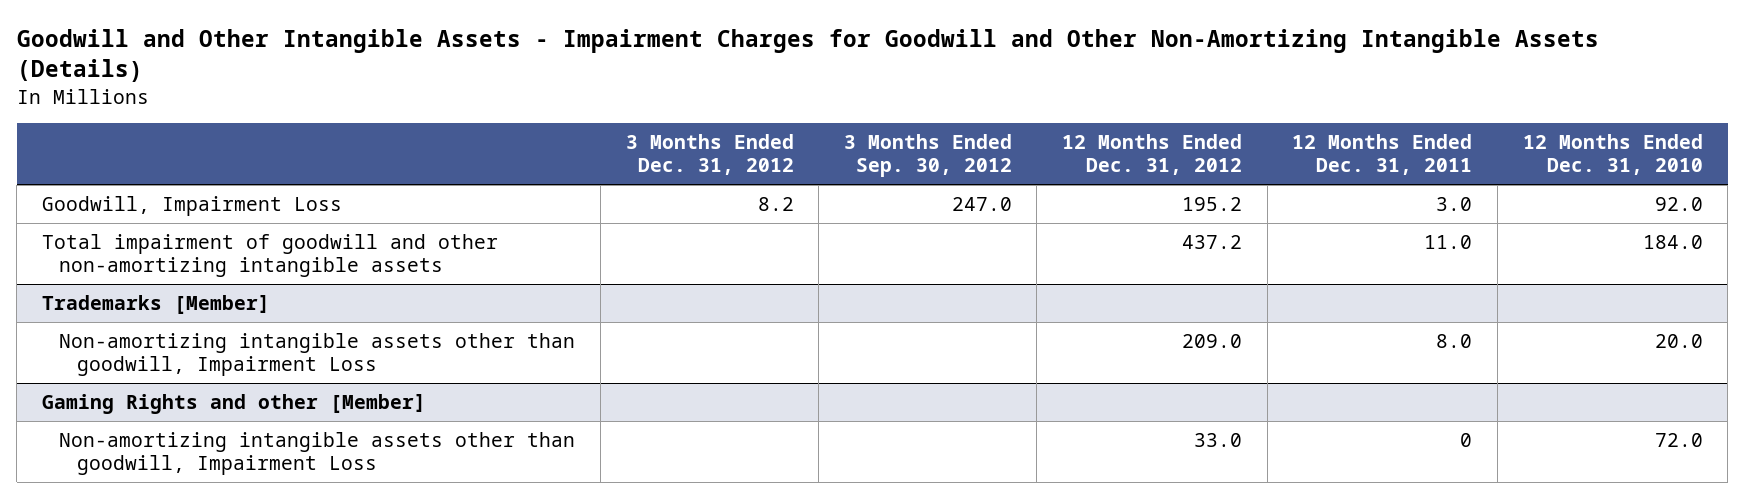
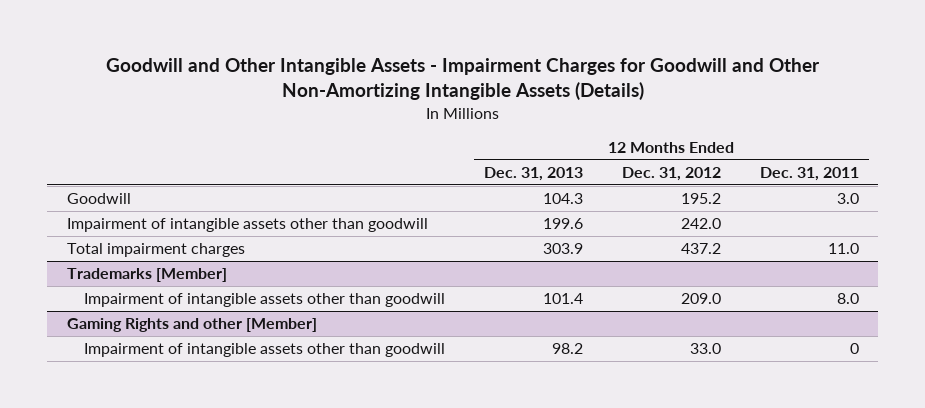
[625,134,794,176] 3 Months Ended Dec. 31, 2012 -> none
[843,134,1012,178] 3 Months Ended Sep. 30, 2012 -> none
[1522,134,1703,176] 12 Months Ended Dec. 31, 2010 -> none
none -> [483,167,583,182] Dec. 31, 2013
[41,196,342,217] Goodwill, Impairment Loss -> [66,193,131,205] Goodwill
none -> [66,218,428,233] Impairment of intangible assets other than goodwill
[41,234,498,277] Total impairment of goodwill and other non-amortizing intangible assets -> [66,243,245,258] Total impairment charges
[59,333,576,376] Non-amortizing intangible assets other than goodwill, Impairment Loss -> [83,293,445,308] Impairment of intangible assets other than goodwill
[59,432,576,475] Non-amortizing intangible assets other than goodwill, Impairment Loss -> [83,343,445,358] Impairment of intangible assets other than goodwill

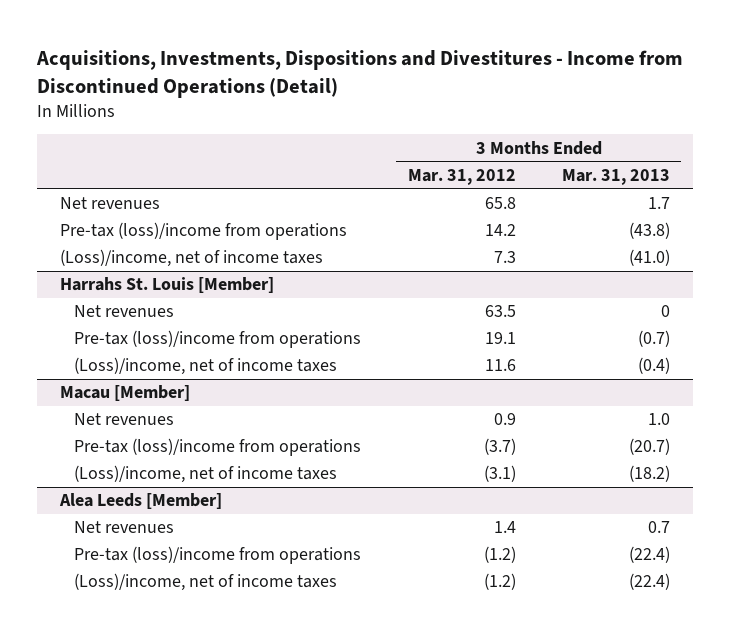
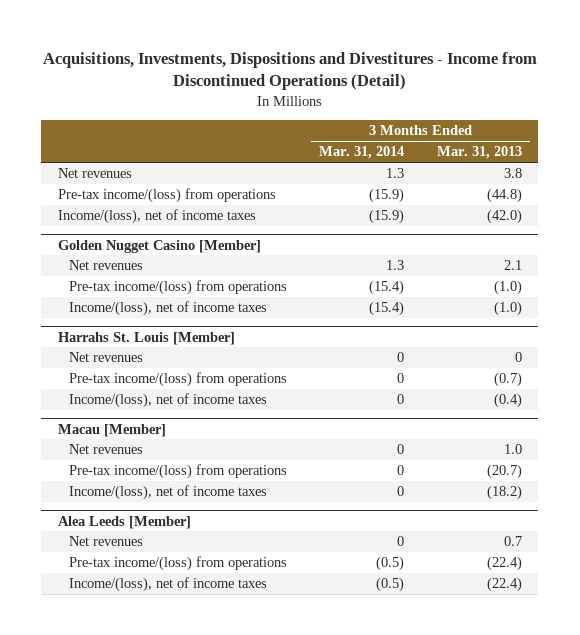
[407,169,516,186] Mar. 31, 2012 -> none
none -> [319,146,405,160] Mar. 31, 2014
[647,197,670,210] 1.7 -> [503,168,522,179] 3.8
[60,222,348,241] Pre-tax (loss)/income from operations -> [57,188,276,204] Pre-tax income/(loss) from operations
[628,222,670,240] (43.8) -> [486,188,522,204] (44.8)
[60,249,324,268] (Loss)/income, net of income taxes -> [57,209,256,225] Income/(loss), net of income taxes
[628,249,670,267] (41.0) -> [486,209,522,225] (42.0)
none -> [57,239,261,253] Golden Nugget Casino [Member]
none -> [68,260,143,271] Net revenues
none -> [68,280,287,296] Pre-tax income/(loss) from operations
none -> [68,301,267,317] Income/(loss), net of income taxes
[74,330,362,349] Pre-tax (loss)/income from operations -> [68,372,287,388] Pre-tax income/(loss) from operations
[74,357,338,376] (Loss)/income, net of income taxes -> [68,393,267,409] Income/(loss), net of income taxes
[74,438,362,457] Pre-tax (loss)/income from operations -> [68,464,287,480] Pre-tax income/(loss) from operations
[74,465,338,484] (Loss)/income, net of income taxes -> [68,485,267,501] Income/(loss), net of income taxes
[74,546,362,565] Pre-tax (loss)/income from operations -> [68,556,287,572] Pre-tax income/(loss) from operations
[74,573,338,592] (Loss)/income, net of income taxes -> [68,577,267,593] Income/(loss), net of income taxes

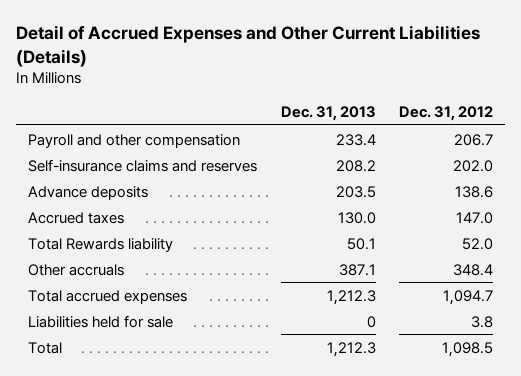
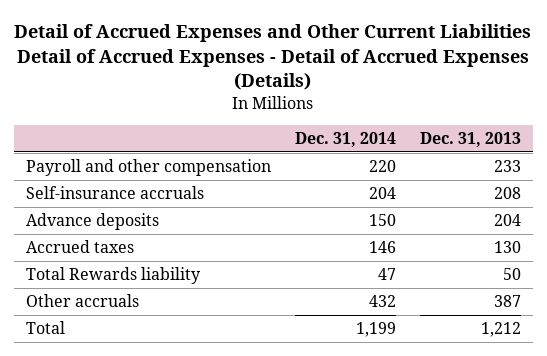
[15,25,480,67] Detail of Accrued Expenses and Other Current Liabilities (Details) -> [14,24,532,91] Detail of Accrued Expenses and Other Current Liabilities Detail of Accrued Expenses - Detail of Accrued Expenses (Details)
[399,106,494,122] Dec. 31, 2012 -> none
none -> [294,131,396,147] Dec. 31, 2014
[27,289,187,304] Total accrued expenses -> none
[27,314,173,328] Liabilities held for sale -> none
[335,133,376,146] 233.4 -> [494,160,522,173] 233
[27,158,257,172] Self-insurance claims and reserves -> [25,186,204,200] Self-insurance accruals
[335,159,376,172] 208.2 -> [494,187,522,200] 208
[335,185,376,198] 203.5 -> [494,214,522,227] 204
[337,211,376,224] 130.0 -> [494,241,522,254] 130
[346,237,376,250] 50.1 -> [503,268,522,281] 50
[338,263,376,276] 387.1 -> [494,295,522,308] 387
[326,341,376,357] 1,212.3 -> [481,322,522,338] 1,212

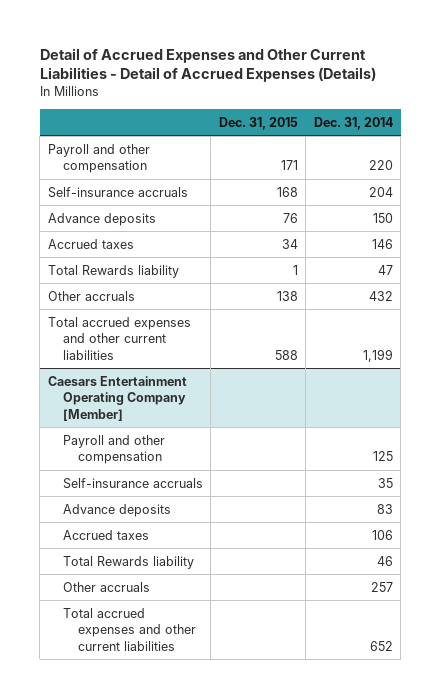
[14,24,532,91] Detail of Accrued Expenses and Other Current Liabilities Detail of Accrued Expenses - Detail of Accrued Expenses (Details) -> [39,47,376,83] Detail of Accrued Expenses and Other Current Liabilities - Detail of Accrued Expenses (Details)
[420,131,522,147] Dec. 31, 2013 -> none
none -> [218,116,298,130] Dec. 31, 2015
[25,321,65,335] Total -> [47,316,191,360] Total accrued expenses and other current liabilities
none -> [47,375,187,421] Caesars Entertainment Operating Company [Member]
none -> [62,434,165,465] Payroll and other compensation
none -> [62,477,203,489] Self-insurance accruals
none -> [62,503,171,517] Advance deposits
none -> [62,529,149,540] Accrued taxes
none -> [62,555,194,569] Total Rewards liability
none -> [62,581,150,592] Other accruals
none -> [62,607,196,651] Total accrued expenses and other current liabilities

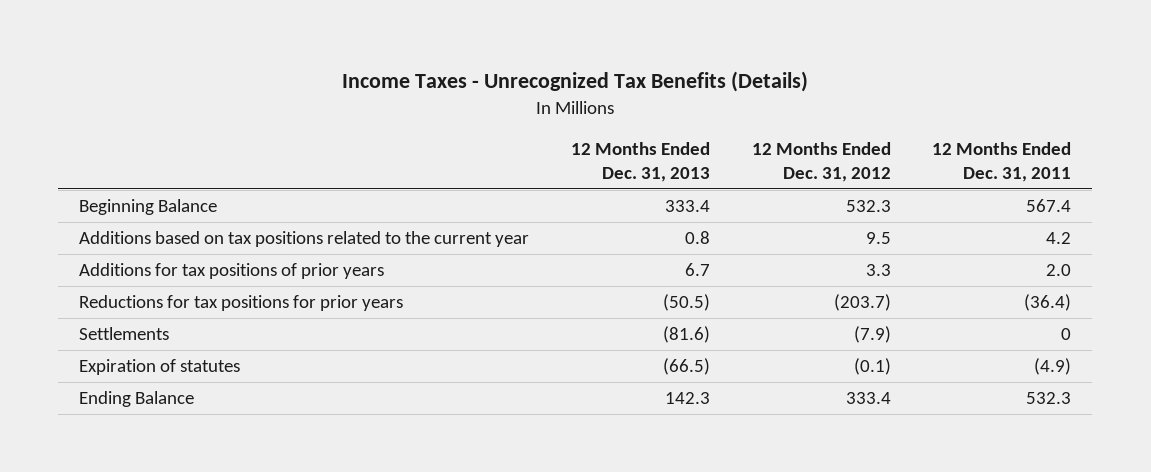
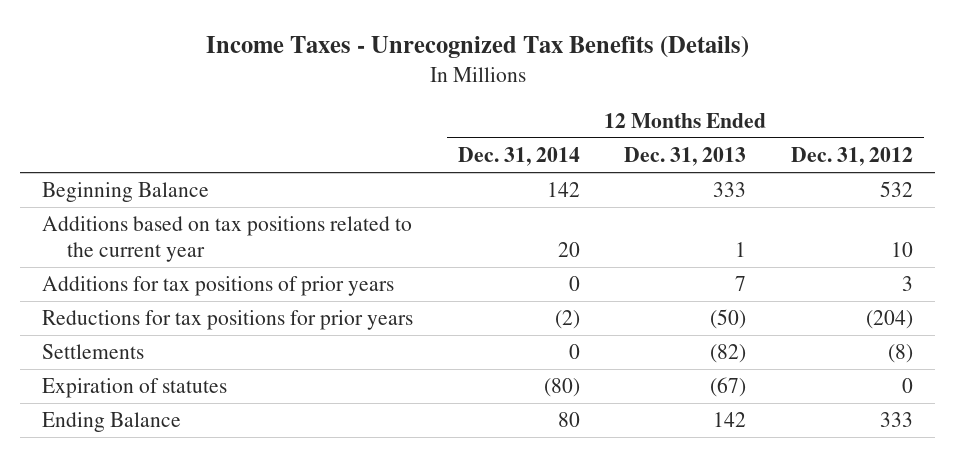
[932,142,1072,183] 12 Months Ended Dec. 31, 2011 -> none
none -> [457,147,580,167] Dec. 31, 2014
[664,200,710,213] 333.4 -> [713,182,747,198] 333
[845,200,891,213] 532.3 -> [879,181,913,198] 532
[684,231,710,245] 0.8 -> [735,242,747,258] 1
[865,232,891,245] 9.5 -> [890,242,913,258] 10
[684,263,710,277] 6.7 -> [735,276,747,292] 7
[865,264,891,277] 3.3 -> [901,276,913,292] 3
[662,294,710,312] (50.5) -> [710,309,747,330] (50)
[833,294,891,312] (203.7) -> [865,310,913,330] (204)
[662,326,710,344] (81.6) -> [710,344,747,364] (82)
[853,326,891,344] (7.9) -> [887,344,913,364] (8)
[662,358,710,376] (66.5) -> [710,377,747,398] (67)
[853,358,891,376] (0.1) -> [901,378,913,394] 0
[664,392,710,405] 142.3 -> [713,412,747,428] 142
[845,392,891,405] 333.4 -> [879,412,913,428] 333

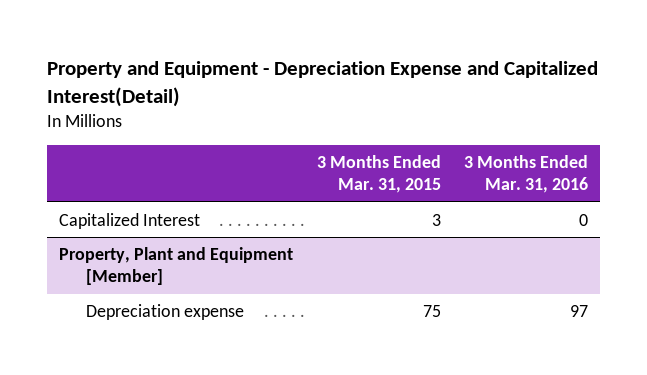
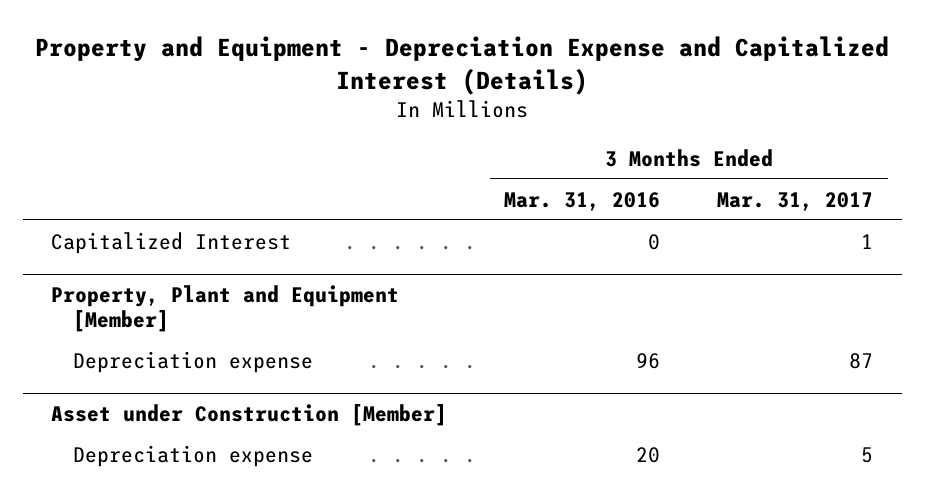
[46,60,598,107] Property and Equipment - Depreciation Expense and Capitalized Interest(Detail) -> [35,35,890,95] Property and Equipment - Depreciation Expense and Capitalized Interest (Details)
[316,155,441,194] 3 Months Ended Mar. 31, 2015 -> none
none -> [717,191,874,211] Mar. 31, 2017
[570,304,589,317] 97 -> [636,352,661,369] 96
none -> [51,404,448,427] Asset under Construction [Member]
none -> [72,444,313,467] Depreciation expense

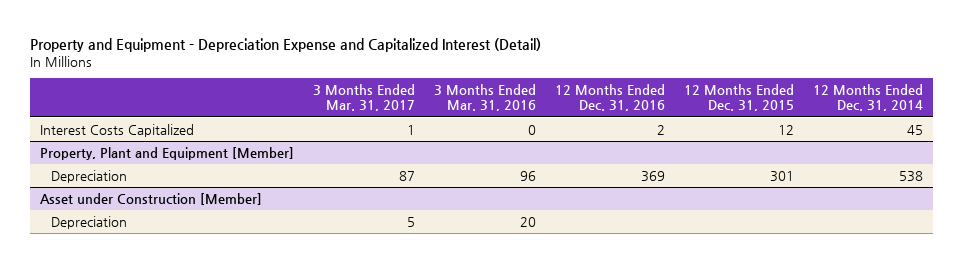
[35,35,890,95] Property and Equipment - Depreciation Expense and Capitalized Interest (Details) -> [30,38,542,53] Property and Equipment - Depreciation Expense and Capitalized Interest (Detail)
none -> [554,83,665,112] 12 Months Ended Dec. 31, 2016
none -> [684,83,795,112] 12 Months Ended Dec. 31, 2015
none -> [813,83,924,112] 12 Months Ended Dec. 31, 2014
[51,231,292,254] Capitalized Interest -> [39,123,194,137] Interest Costs Capitalized
[72,350,313,373] Depreciation expense -> [51,169,128,183] Depreciation
[72,444,313,467] Depreciation expense -> [51,215,128,229] Depreciation

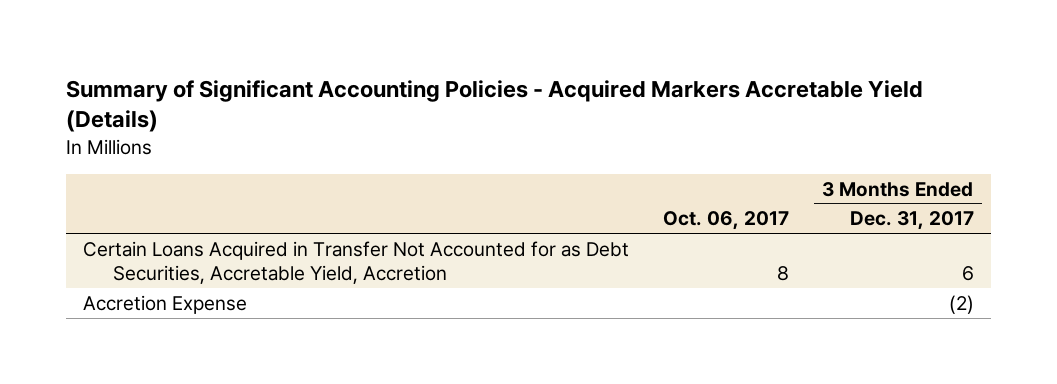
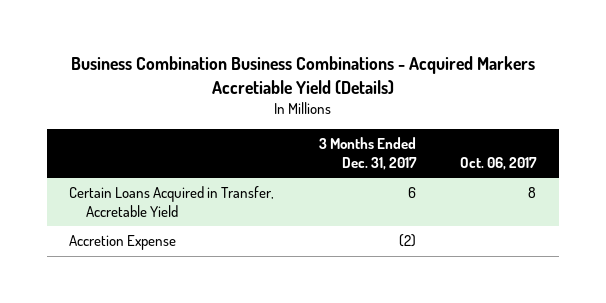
[66,79,924,133] Summary of Significant Accounting Policies - Acquired Markers Accretable Yield (Details) -> [70,56,535,94] Business Combination Business Combinations - Acquired Markers Accretiable Yield (Details)
[83,240,630,285] Certain Loans Acquired in Transfer Not Accounted for as Debt Securities, Accretable Yield, Accretion -> [69,186,275,217] Certain Loans Acquired in Transfer, Accretable Yield

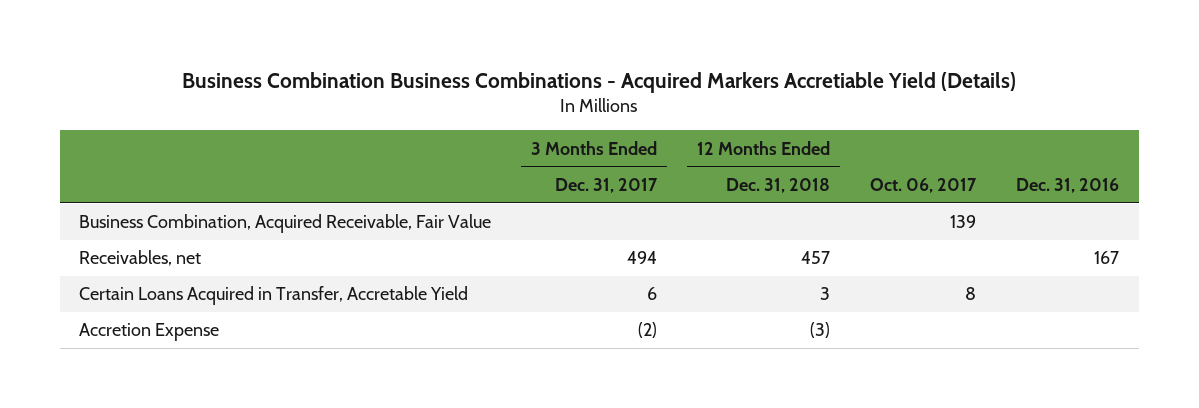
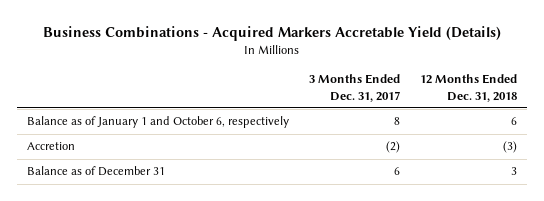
[182,71,1017,93] Business Combination Business Combinations - Acquired Markers Accretiable Yield (Details) -> [42,25,501,41] Business Combinations - Acquired Markers Accretable Yield (Details)
[870,177,978,193] Oct. 06, 2017 -> none
[1016,177,1120,193] Dec. 31, 2016 -> none
[79,214,492,234] Business Combination, Acquired Receivable, Fair Value -> none
[79,250,202,267] Receivables, net -> none
[79,286,469,306] Certain Loans Acquired in Transfer, Accretable Yield -> none
none -> [27,116,290,129] Balance as of January 1 and October 6, respectively
[79,323,220,342] Accretion Expense -> [27,142,76,151] Accretion
none -> [27,166,166,177] Balance as of December 31

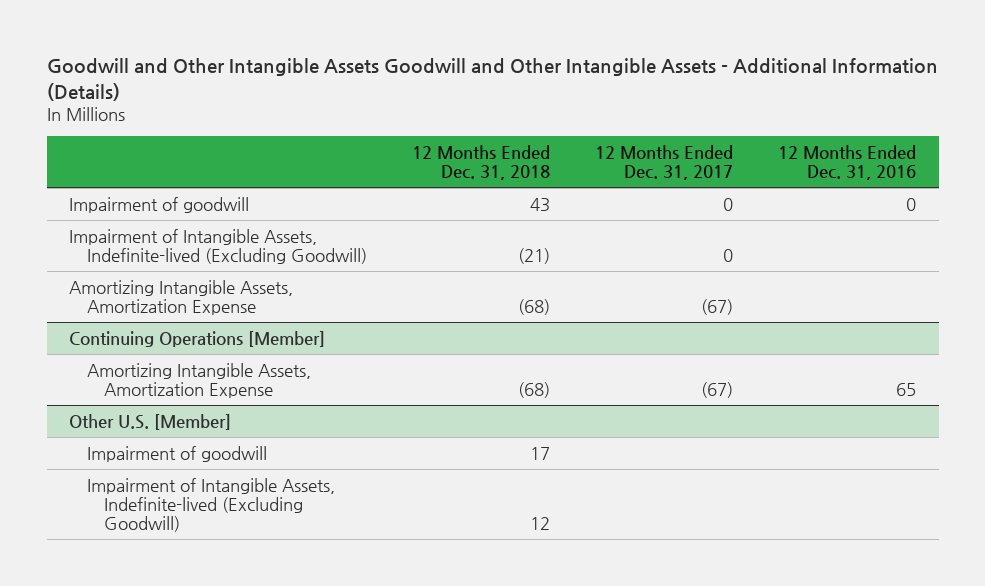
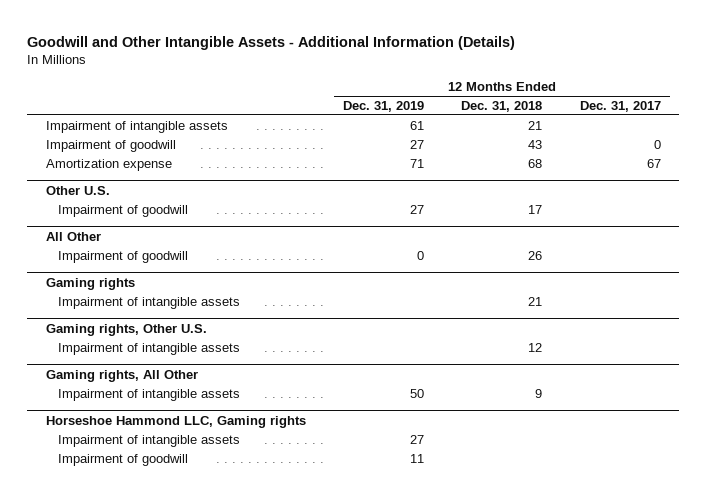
[46,58,938,101] Goodwill and Other Intangible Assets Goodwill and Other Intangible Assets - Additional Information (Details) -> [27,35,516,50] Goodwill and Other Intangible Assets - Additional Information (Details)
[778,144,917,181] 12 Months Ended Dec. 31, 2016 -> none
none -> [343,100,425,112] Dec. 31, 2019
none -> [45,120,228,133] Impairment of intangible assets
[69,228,367,264] Impairment of Intangible Assets, Indefinite-lived (Excluding Goodwill) -> none
[69,330,326,347] Continuing Operations [Member] -> none
[86,362,311,398] Amortizing Intangible Assets, Amortization Expense -> none
[69,279,294,315] Amortizing Intangible Assets, Amortization Expense -> [45,158,172,171] Amortization expense
[517,298,550,315] (68) -> [528,158,543,168] 68
[700,298,733,315] (67) -> [646,158,661,168] 67
[69,413,232,430] Other U.S. [Member] -> [45,185,110,195] Other U.S.
none -> [45,231,101,241] All Other
none -> [58,250,189,263] Impairment of goodwill
none -> [45,277,135,290] Gaming rights
[86,477,335,533] Impairment of Intangible Assets, Indefinite-lived (Excluding Goodwill) -> [58,296,241,309] Impairment of intangible assets
[529,517,550,531] 12 -> [528,296,543,306] 21
none -> [45,323,207,336] Gaming rights, Other U.S.
none -> [58,342,241,355] Impairment of intangible assets
none -> [45,369,198,382] Gaming rights, All Other
none -> [58,388,241,401] Impairment of intangible assets
none -> [45,415,306,428] Horseshoe Hammond LLC, Gaming rights
none -> [58,434,241,447] Impairment of intangible assets
none -> [58,453,189,466] Impairment of goodwill

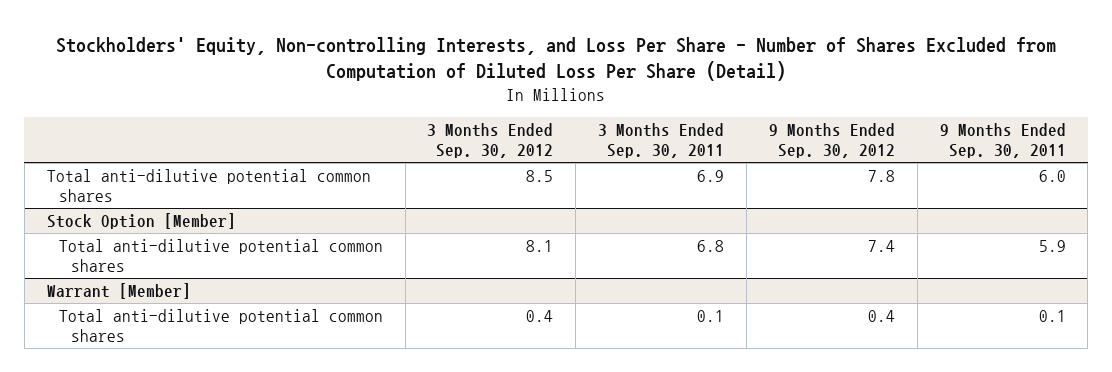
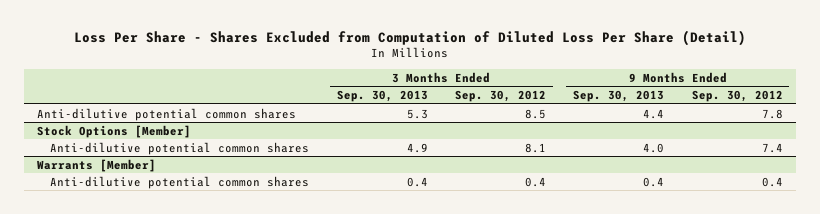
[56,36,1057,82] Stockholders' Equity, Non-controlling Interests, and Loss Per Share - Number of Shares Excluded from Computation of Diluted Loss Per Share (Detail) -> [73,29,746,46] Loss Per Share - Shares Excluded from Computation of Diluted Loss Per Share (Detail)
[598,123,725,159] 3 Months Ended Sep. 30, 2011 -> none
[939,123,1066,159] 9 Months Ended Sep. 30, 2011 -> none
none -> [336,90,428,103] Sep. 30, 2013
none -> [573,90,665,103] Sep. 30, 2013
[46,168,371,202] Total anti-dilutive potential common shares -> [37,107,297,121] Anti-dilutive potential common shares
[46,212,236,229] Stock Option [Member] -> [37,124,192,138] Stock Options [Member]
[58,238,383,272] Total anti-dilutive potential common shares -> [50,141,310,155] Anti-dilutive potential common shares
[46,282,191,299] Warrant [Member] -> [37,158,157,172] Warrants [Member]
[58,308,383,342] Total anti-dilutive potential common shares -> [50,175,310,189] Anti-dilutive potential common shares

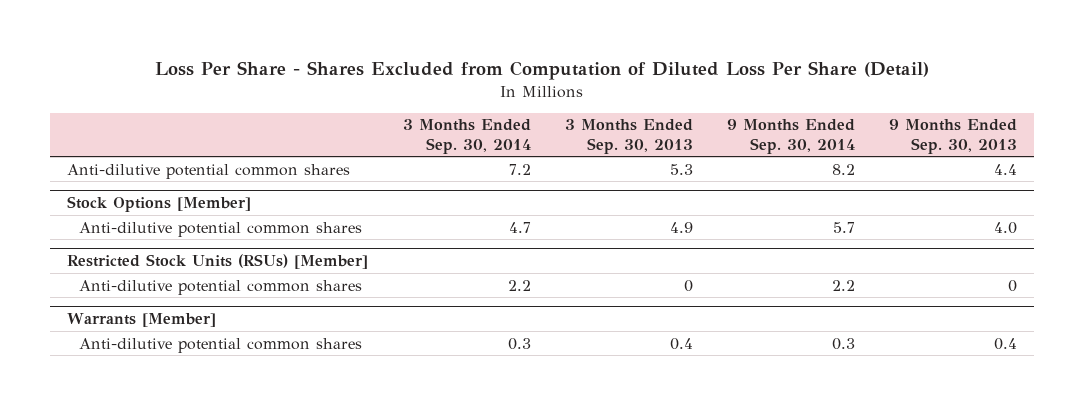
[454,90,546,103] Sep. 30, 2012 -> none
[691,90,783,103] Sep. 30, 2012 -> none
none -> [402,119,531,154] 3 Months Ended Sep. 30, 2014
none -> [727,119,856,154] 9 Months Ended Sep. 30, 2014
none -> [67,254,369,270] Restricted Stock Units (RSUs) [Member]
none -> [78,279,362,295] Anti-dilutive potential common shares

